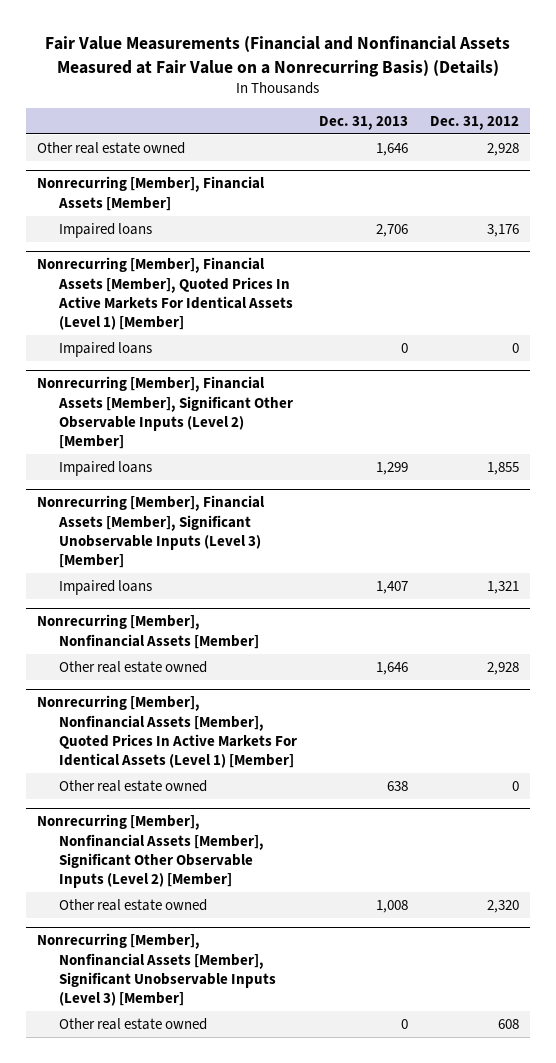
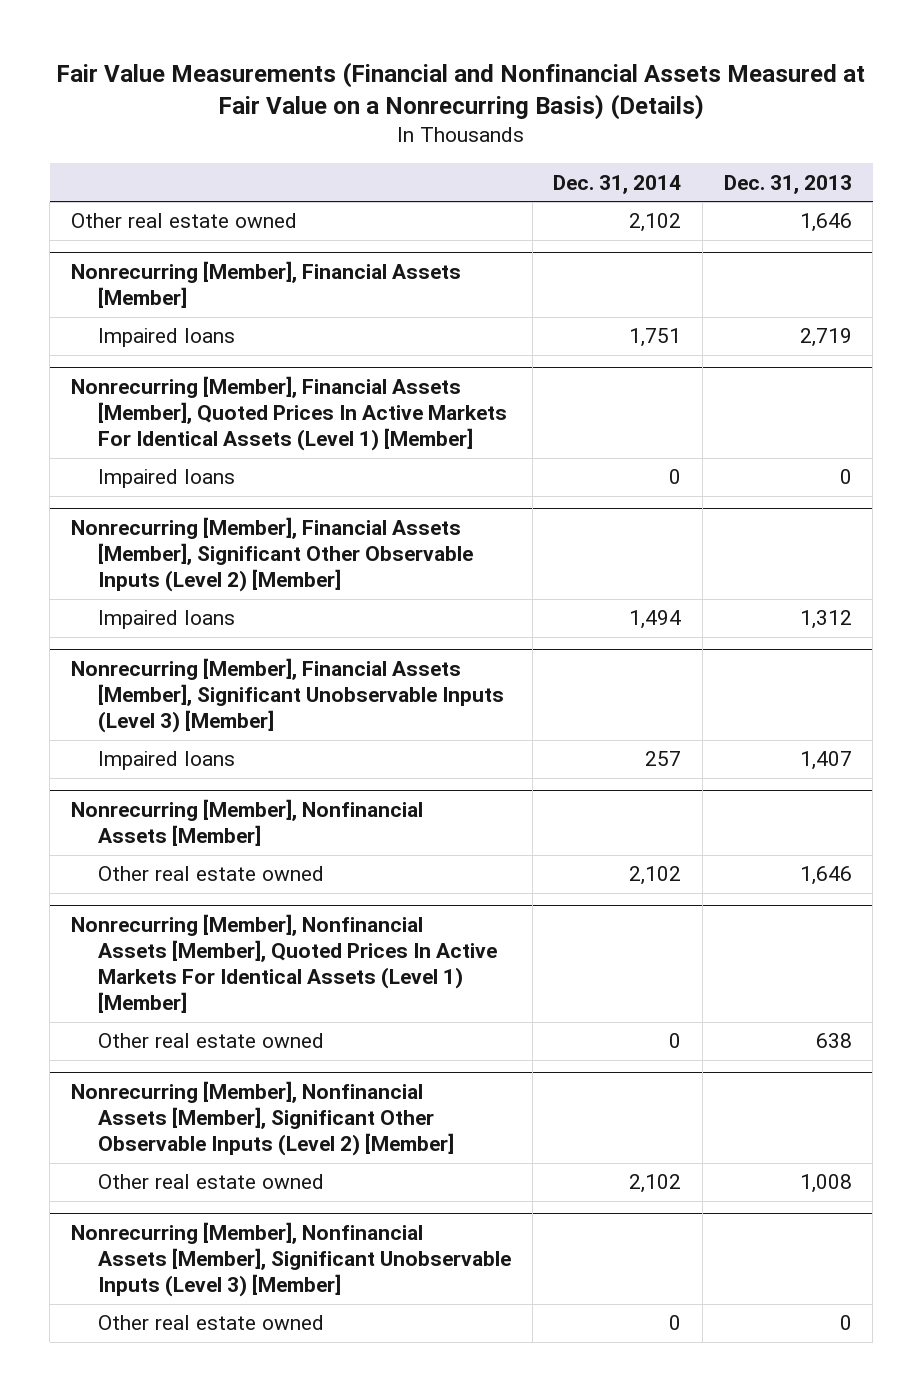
[430,115,520,130] Dec. 31, 2012 -> none
none -> [553,174,682,194] Dec. 31, 2014
[376,223,409,237] 2,706 -> [799,328,852,348] 2,719
[376,461,409,475] 1,299 -> [799,610,852,630] 1,312

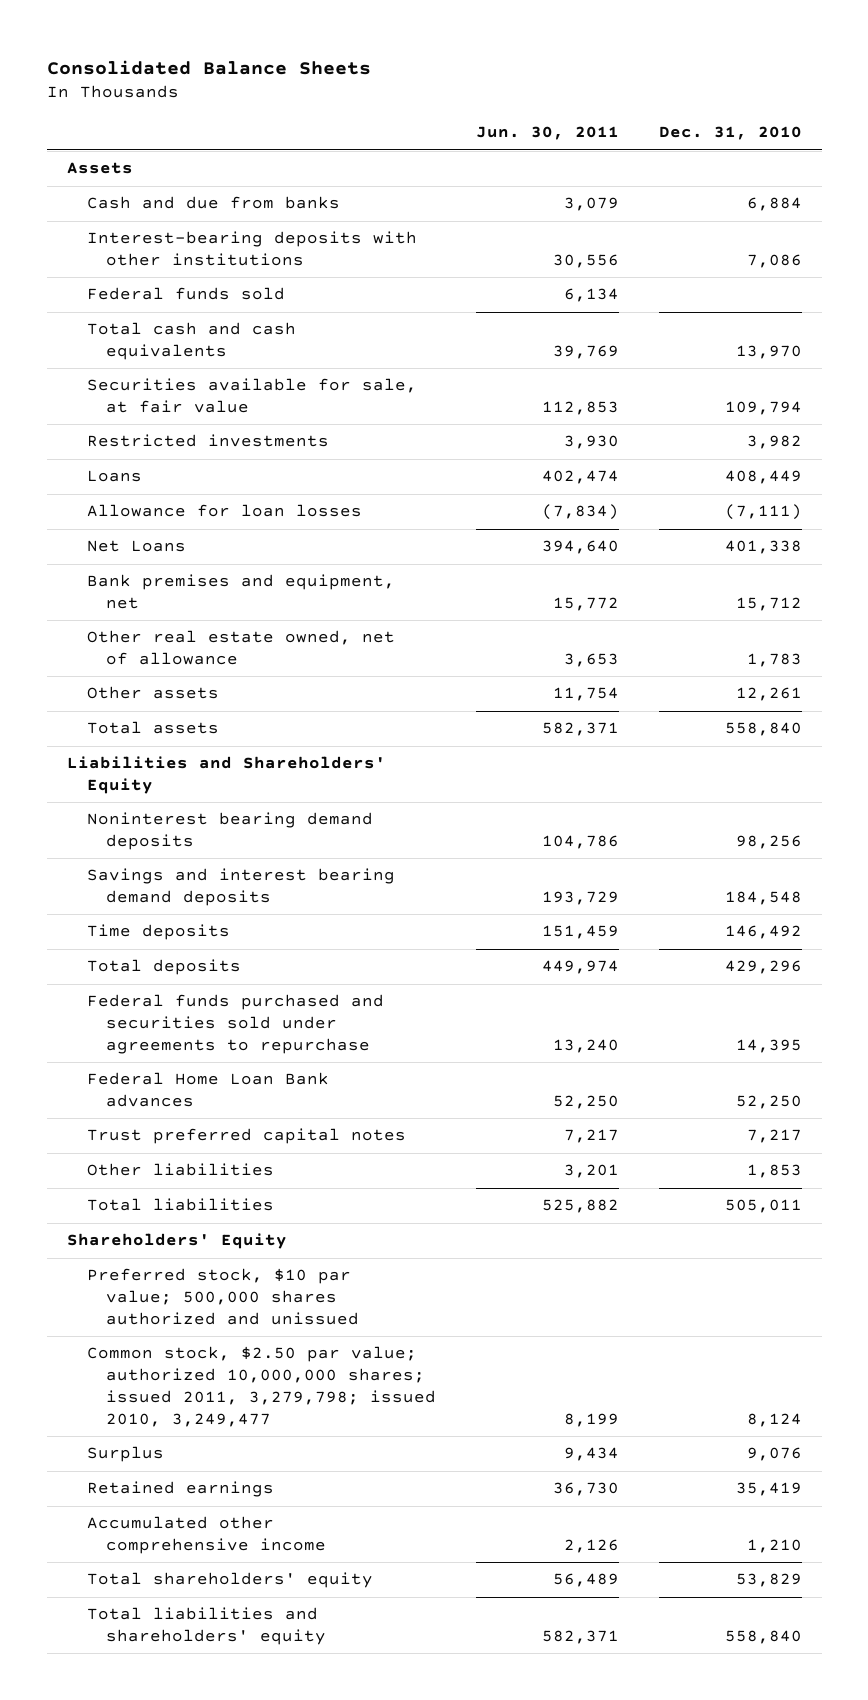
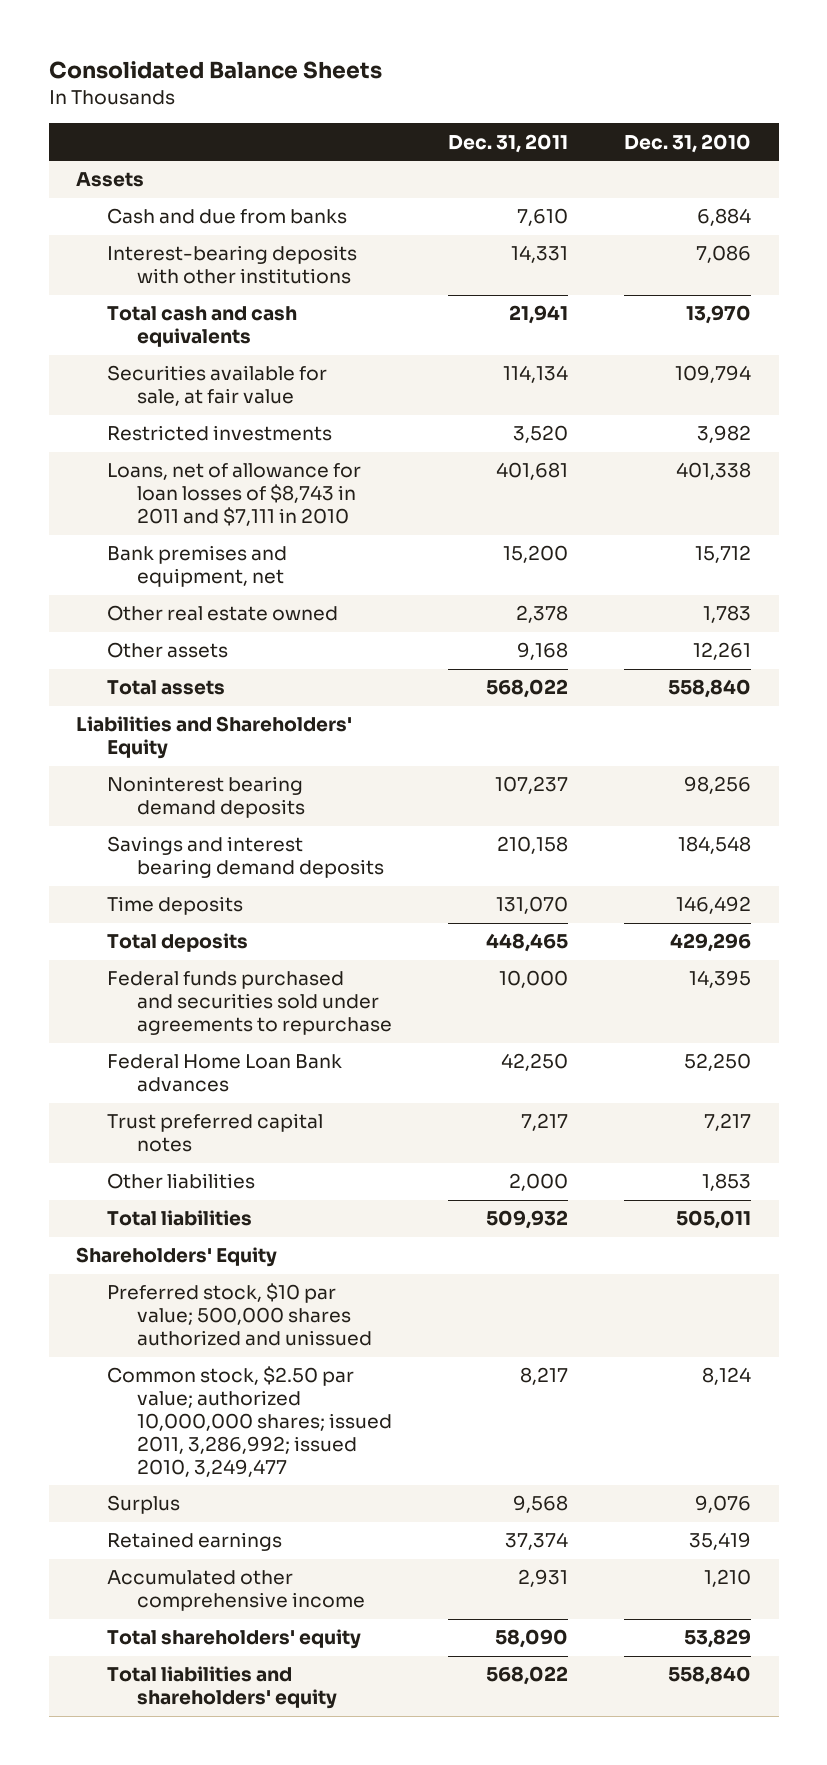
[476,126,620,141] Jun. 30, 2011 -> none
none -> [448,133,569,153] Dec. 31, 2011
[86,287,285,301] Federal funds sold -> none
[86,470,142,483] Loans -> none
[86,504,362,518] Allowance for loan losses -> none
[86,540,186,553] Net Loans -> [106,463,361,527] Loans, net of allowance for loan losses of $8,743 in 2011 and $7,111 in 2010
[86,630,395,666] Other real estate owned, net of allowance -> [106,605,338,622] Other real estate owned
[86,1346,437,1427] Common stock, $2.50 par value; authorized 10,000,000 shares; issued 2011, 3,279,798; issued 2010, 3,249,477 -> [106,1366,393,1477] Common stock, $2.50 par value; authorized 10,000,000 shares; issued 2011, 3,286,992; issued 2010, 3,249,477

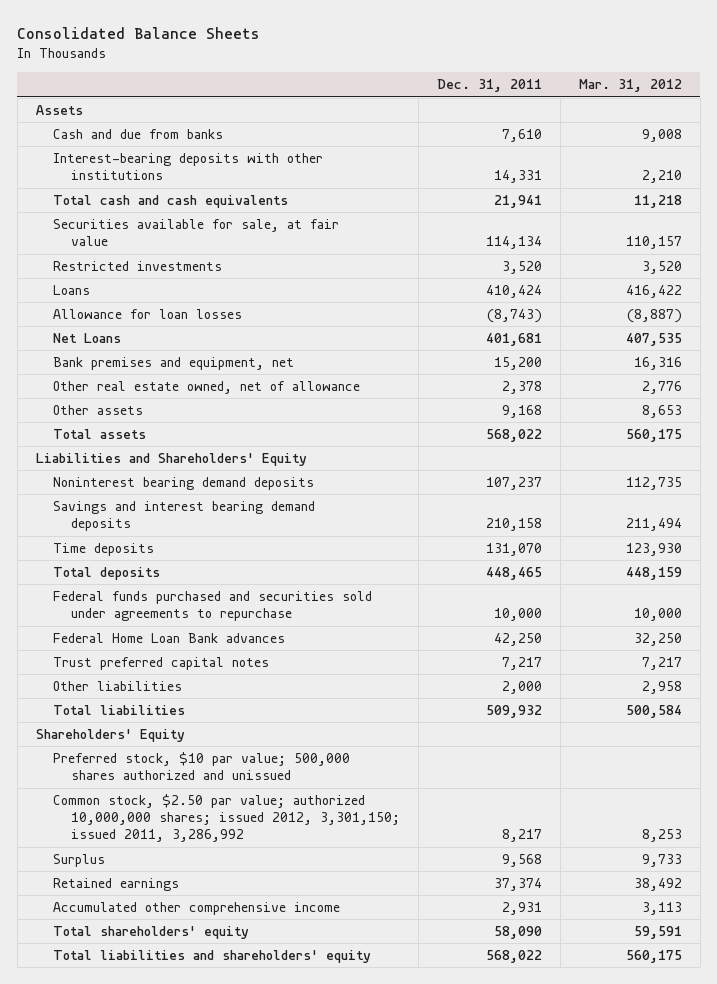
[623,133,751,153] Dec. 31, 2010 -> none
none -> [578,79,682,93] Mar. 31, 2012
none -> [53,285,91,296] Loans
none -> [53,309,243,320] Allowance for loan losses
[106,463,361,527] Loans, net of allowance for loan losses of $8,743 in 2011 and $7,111 in 2010 -> [53,333,122,344] Net Loans
[106,605,338,622] Other real estate owned -> [53,381,361,395] Other real estate owned, net of allowance
[106,1366,393,1477] Common stock, $2.50 par value; authorized 10,000,000 shares; issued 2011, 3,286,992; issued 2010, 3,249,477 -> [53,794,400,843] Common stock, $2.50 par value; authorized 10,000,000 shares; issued 2012, 3,301,150; issued 2011, 3,286,992

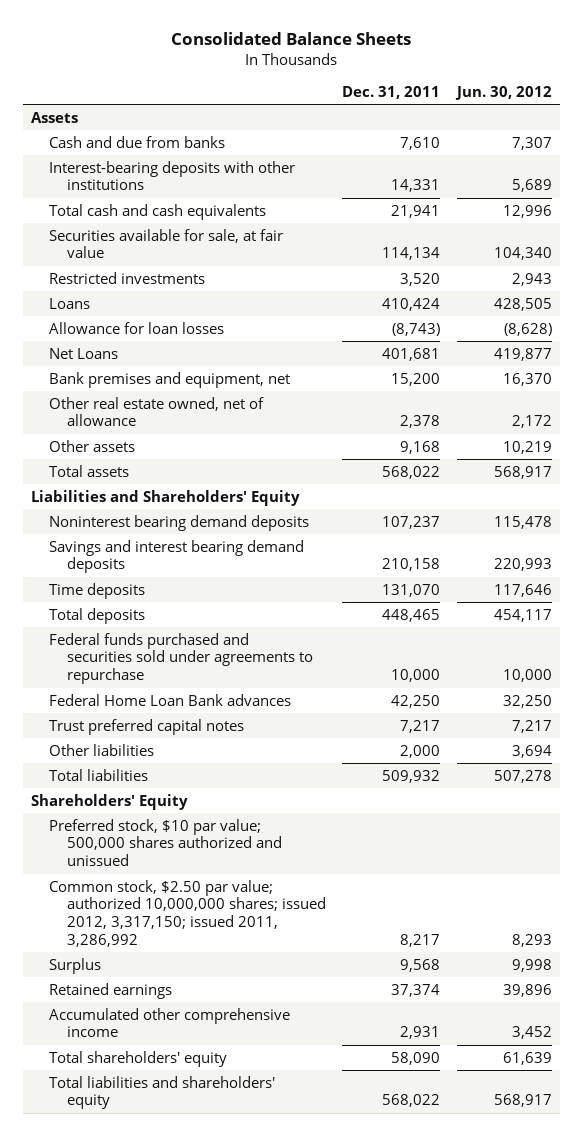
[578,79,682,93] Mar. 31, 2012 -> none
none -> [454,86,552,101] Jun. 30, 2012
[53,794,400,843] Common stock, $2.50 par value; authorized 10,000,000 shares; issued 2012, 3,301,150; issued 2011, 3,286,992 -> [49,879,327,948] Common stock, $2.50 par value; authorized 10,000,000 shares; issued 2012, 3,317,150; issued 2011, 3,286,992

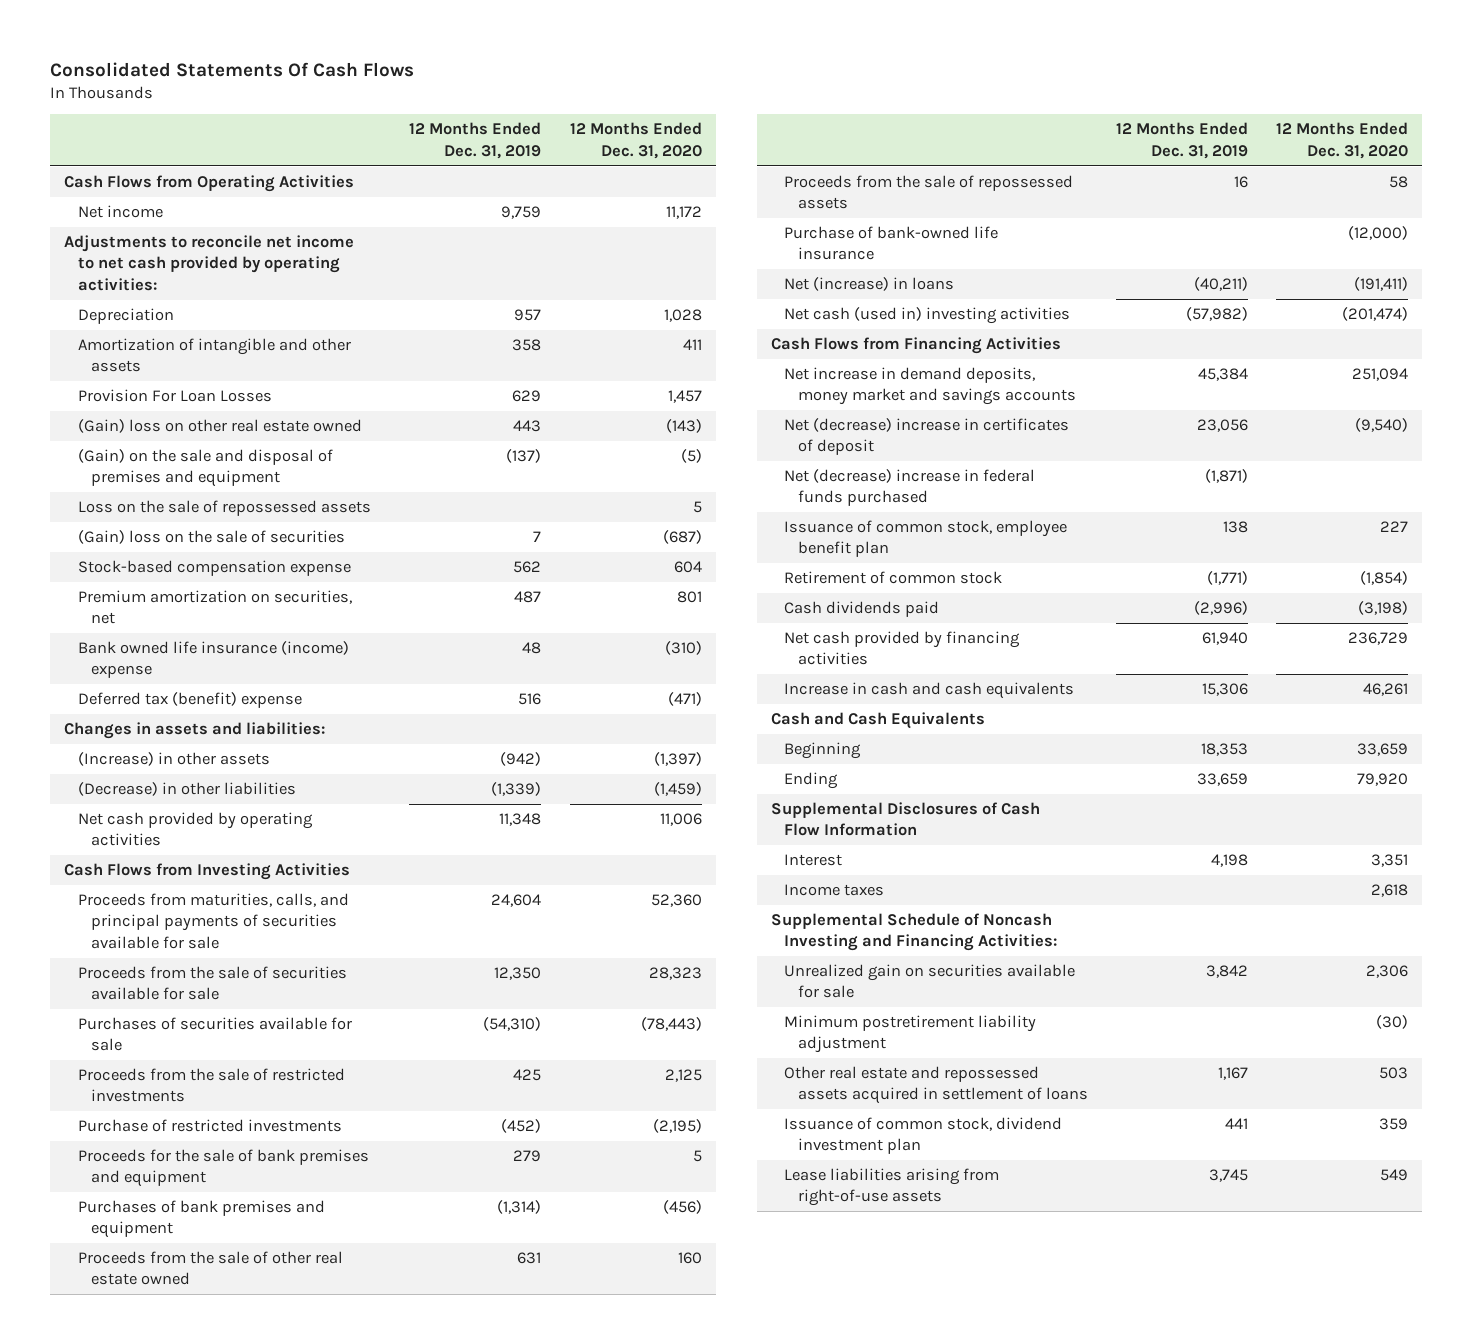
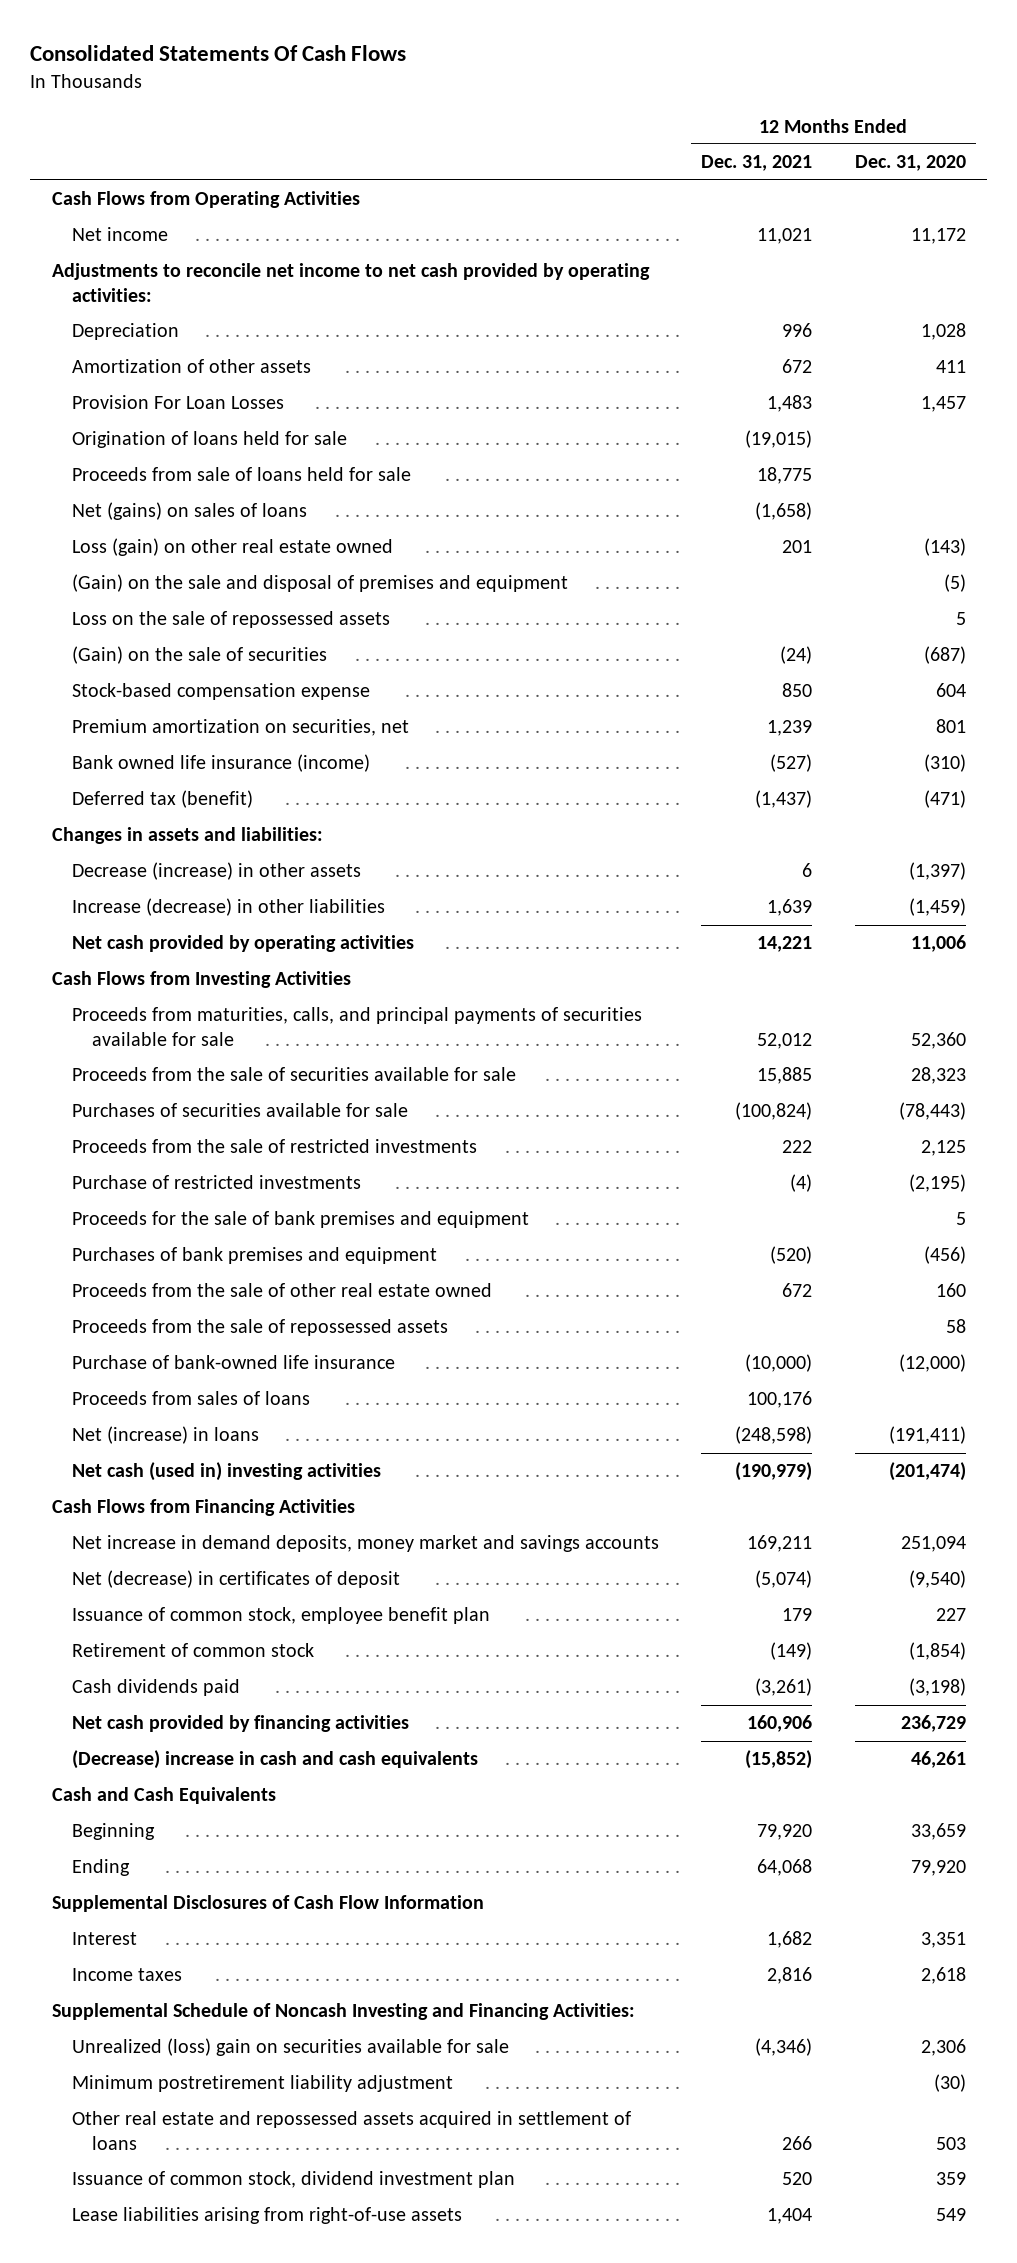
[409,122,542,159] 12 Months Ended Dec. 31, 2019 -> none
none -> [701,155,813,172] Dec. 31, 2021
[77,338,351,373] Amortization of intangible and other assets -> [71,359,311,374] Amortization of other assets
none -> [71,431,347,449] Origination of loans held for sale
none -> [71,467,411,482] Proceeds from sale of loans held for sale
none -> [71,502,307,521] Net (gains) on sales of loans
[77,419,362,434] (Gain) loss on other real estate owned -> [71,538,393,557] Loss (gain) on other real estate owned
[77,530,345,545] (Gain) loss on the sale of securities -> [71,646,327,665] (Gain) on the sale of securities
[77,641,349,679] Bank owned life insurance (income) expense -> [71,754,370,773] Bank owned life insurance (income)
[77,692,302,709] Deferred tax (benefit) expense -> [71,790,253,809] Deferred tax (benefit)
[77,752,270,767] (Increase) in other assets -> [71,862,361,881] Decrease (increase) in other assets
[77,782,296,797] (Decrease) in other liabilities -> [71,898,385,917] Increase (decrease) in other liabilities
none -> [71,1391,310,1406] Proceeds from sales of loans
[784,469,1036,507] Net (decrease) increase in federal funds purchased -> none
[784,418,1070,456] Net (decrease) increase in certificates of deposit -> [71,1570,400,1589] Net (decrease) in certificates of deposit
[784,682,1075,700] Increase in cash and cash equivalents -> [71,1750,478,1770] (Decrease) increase in cash and cash equivalents
[784,964,1076,999] Unrealized gain on securities available for sale -> [71,2038,509,2057] Unrealized (loss) gain on securities available for sale

